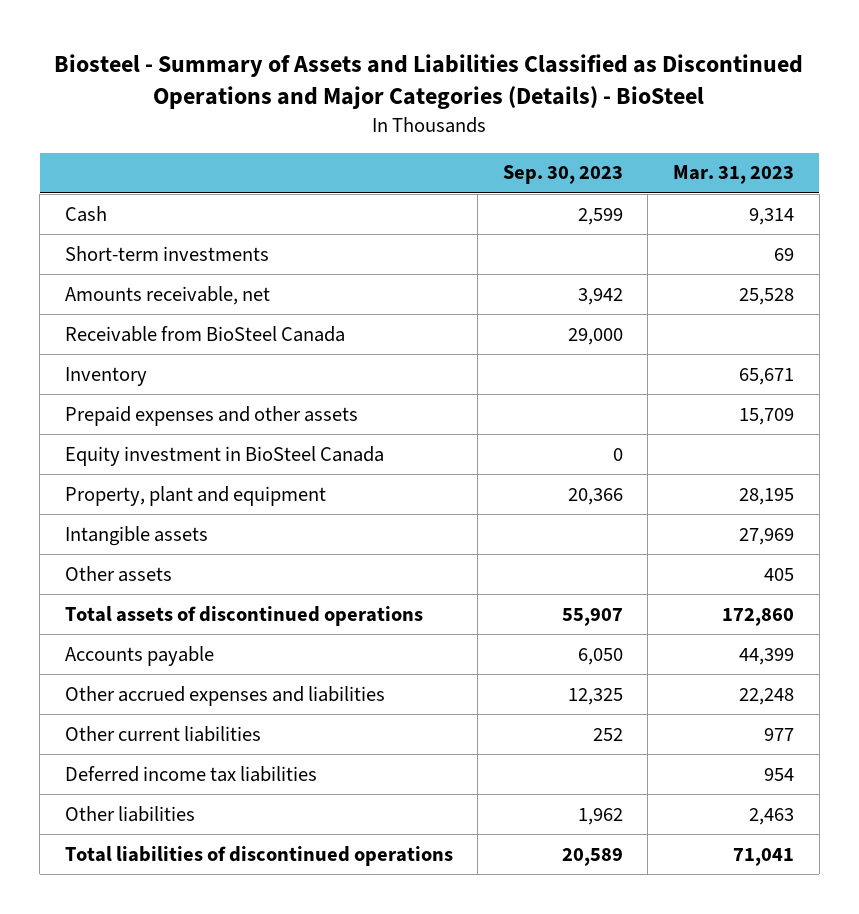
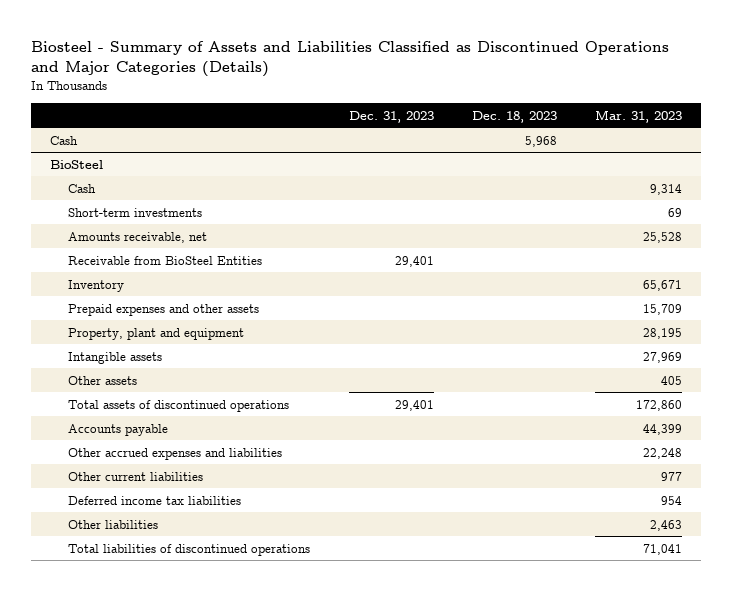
[54,53,804,109] Biosteel - Summary of Assets and Liabilities Classified as Discontinued Operations and Major Categories (Details) - BioSteel -> [30,40,669,78] Biosteel - Summary of Assets and Liabilities Classified as Discontinued Operations and Major Categories (Details)
[502,165,623,185] Sep. 30, 2023 -> none
none -> [348,110,434,123] Dec. 31, 2023
none -> [471,110,557,123] Dec. 18, 2023
none -> [49,135,78,145] Cash
none -> [49,159,103,169] BioSteel
[64,325,345,342] Receivable from BioSteel Canada -> [68,255,263,265] Receivable from BioSteel Entities
[64,445,384,466] Equity investment in BioSteel Canada -> none

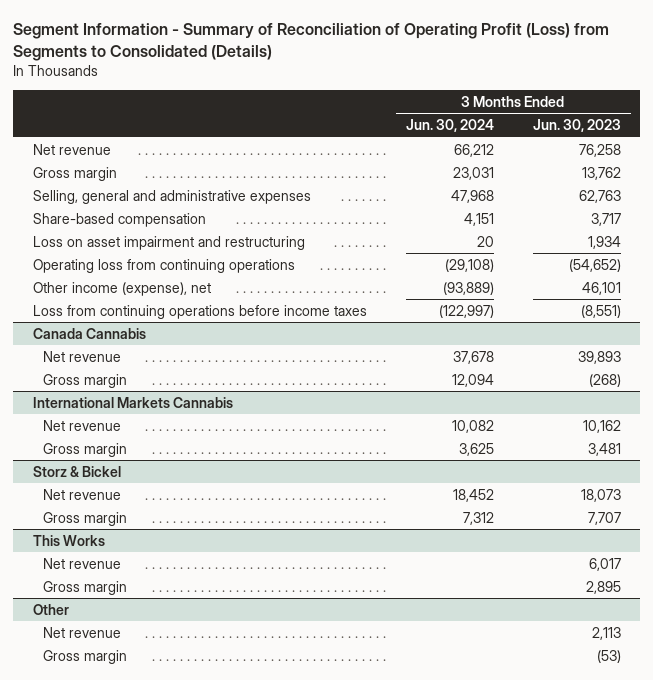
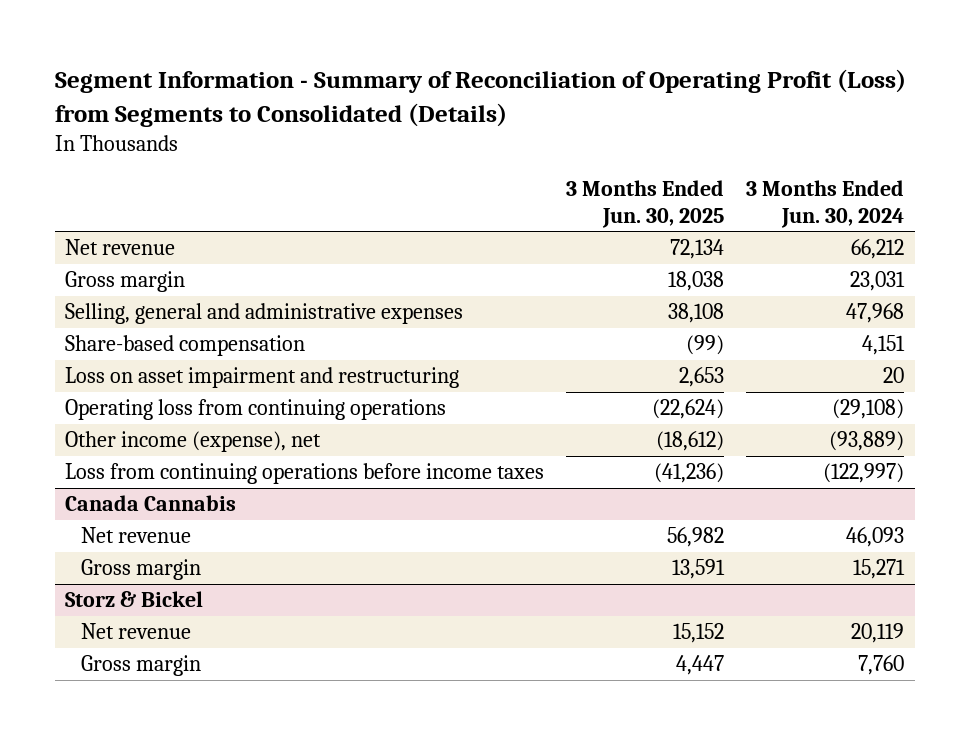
[532,119,621,133] Jun. 30, 2023 -> none
none -> [566,180,725,228] 3 Months Ended Jun. 30, 2025
[32,396,233,408] International Markets Cannabis -> none
[42,419,121,431] Net revenue -> none
[42,442,127,457] Gross margin -> none
[452,350,494,364] 37,678 -> [845,527,904,548] 46,093
[451,373,494,387] 12,094 -> [852,559,905,580] 15,271
[32,534,105,546] This Works -> none
[42,557,121,569] Net revenue -> none
[42,580,127,595] Gross margin -> none
[32,603,69,615] Other -> none
[42,626,121,638] Net revenue -> none
[42,649,127,664] Gross margin -> none
[452,488,494,502] 18,452 -> [850,623,904,644] 20,119
[462,511,494,525] 7,312 -> [857,655,904,676] 7,760

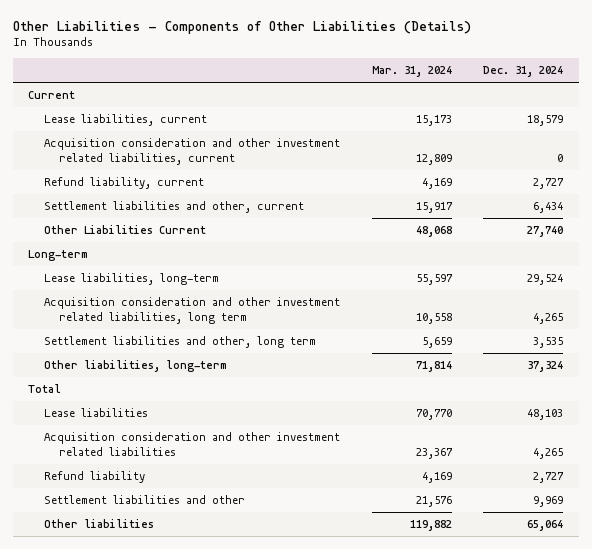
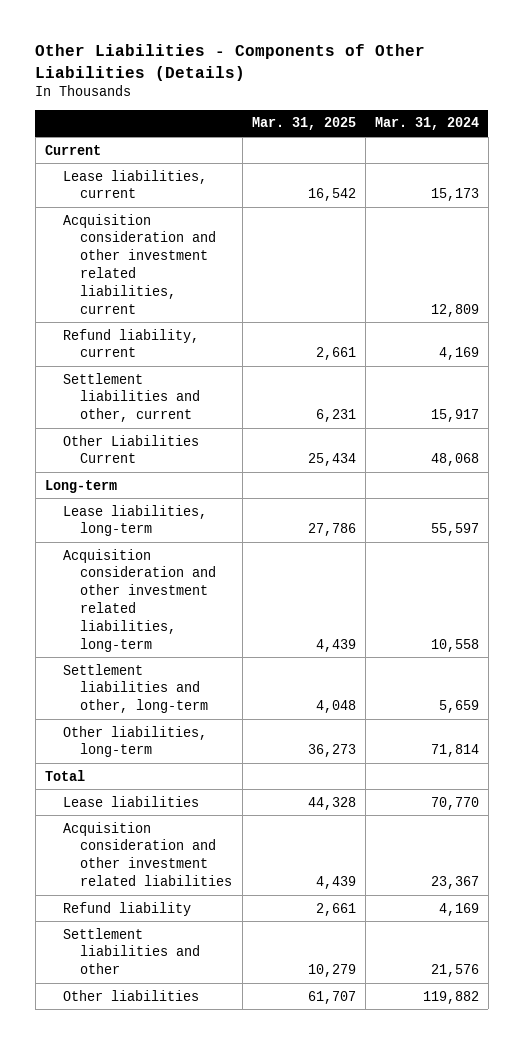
[483,66,564,78] Dec. 31, 2024 -> none
none -> [251,117,356,131] Mar. 31, 2025
[43,296,340,325] Acquisition consideration and other investment related liabilities, long term -> [62,548,217,652] Acquisition consideration and other investment related liabilities, long-term
[43,335,316,348] Settlement liabilities and other, long term -> [62,663,209,714] Settlement liabilities and other, long-term

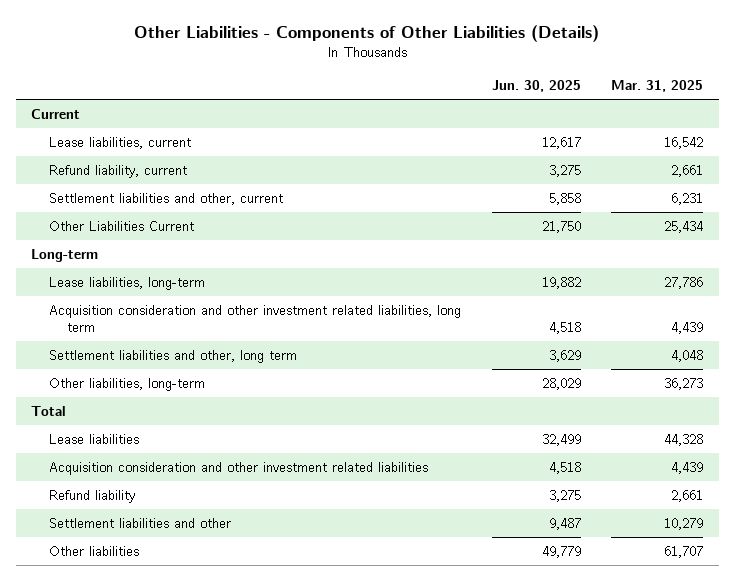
[374,117,479,131] Mar. 31, 2024 -> none
none -> [491,80,581,93] Jun. 30, 2025
[62,213,217,314] Acquisition consideration and other investment related liabilities, current -> none
[62,548,217,652] Acquisition consideration and other investment related liabilities, long-term -> [49,304,462,332] Acquisition consideration and other investment related liabilities, long term
[62,663,209,714] Settlement liabilities and other, long-term -> [49,349,298,363] Settlement liabilities and other, long term

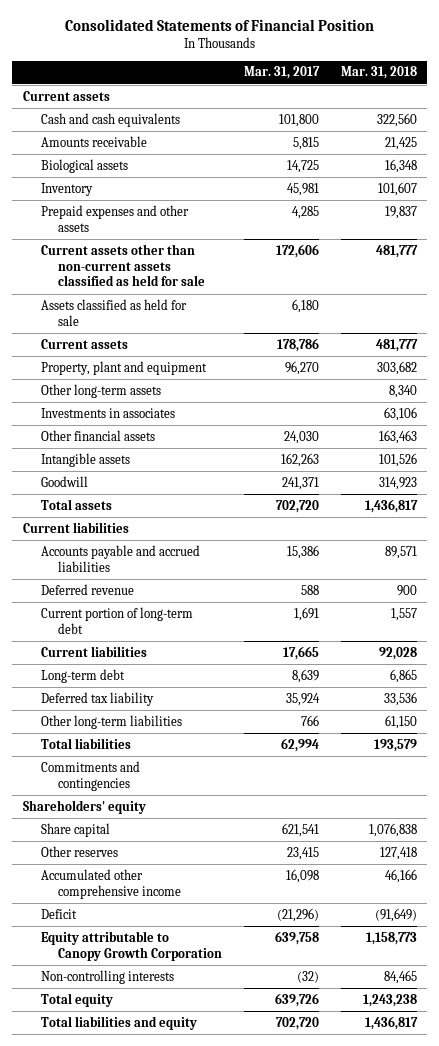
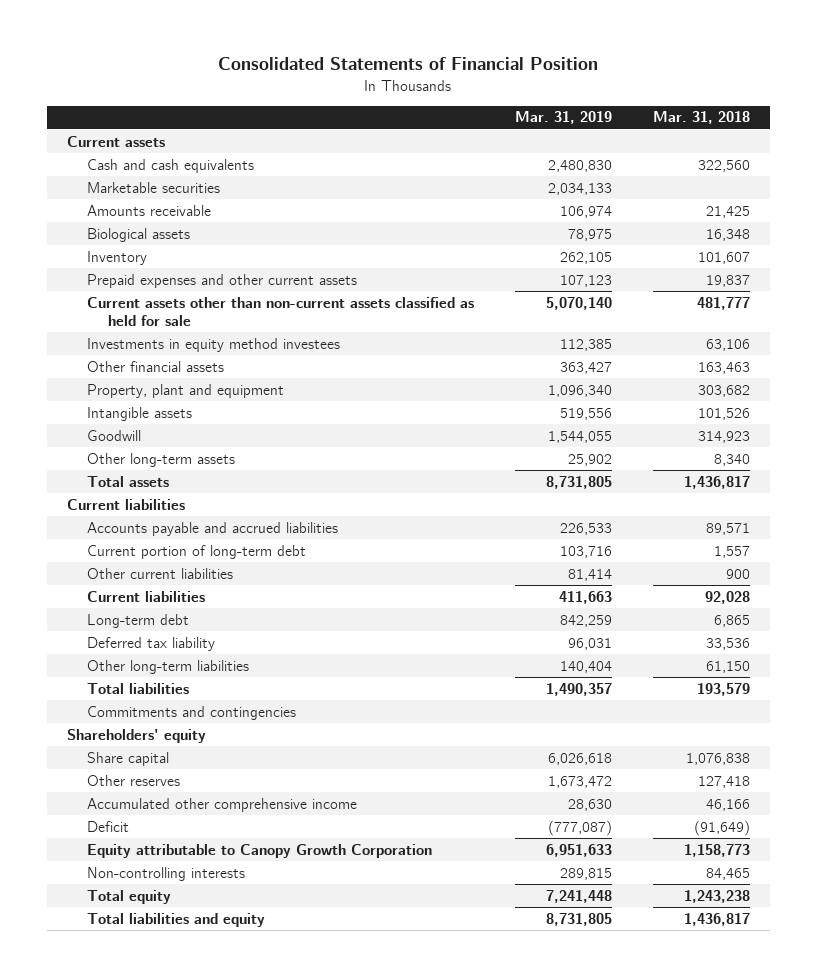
[244,66,321,80] Mar. 31, 2017 -> none
none -> [515,111,613,125] Mar. 31, 2019
none -> [87,181,221,193] Marketable securities
[40,204,189,232] Prepaid expenses and other assets -> [87,273,358,288] Prepaid expenses and other current assets
[40,298,187,326] Assets classified as held for sale -> none
[40,338,128,349] Current assets -> none
[40,407,175,418] Investments in associates -> [87,337,341,352] Investments in equity method investees
[40,360,207,375] Property, plant and equipment -> [87,383,285,398] Property, plant and equipment
[40,383,161,398] Other long-term assets -> [87,452,236,467] Other long-term assets
[40,583,134,595] Deferred revenue -> none
none -> [87,567,234,579] Other current liabilities

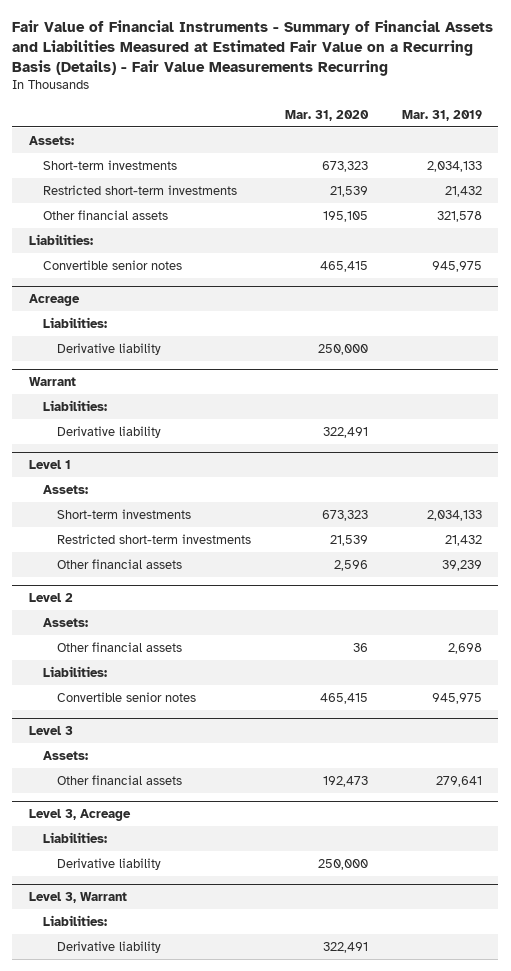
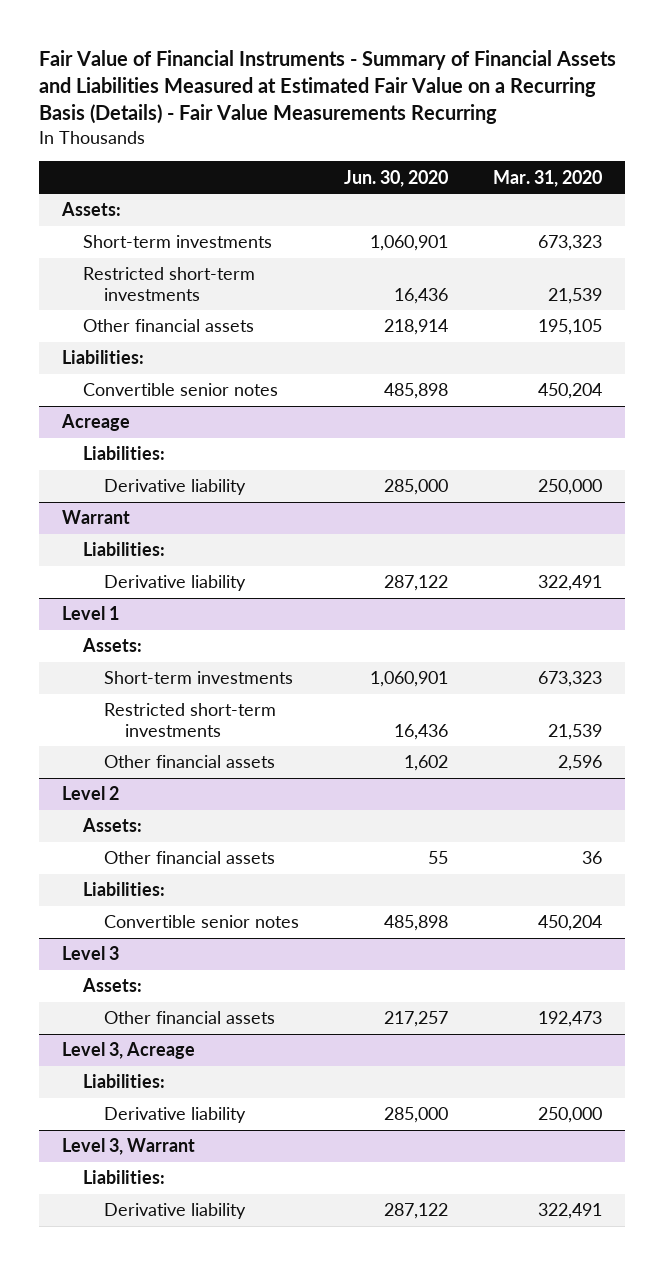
[401,109,482,121] Mar. 31, 2019 -> none
none -> [343,169,448,187] Jun. 30, 2020
[319,260,368,272] 465,415 -> [538,383,603,400] 450,204
[319,692,368,704] 465,415 -> [538,915,603,932] 450,204

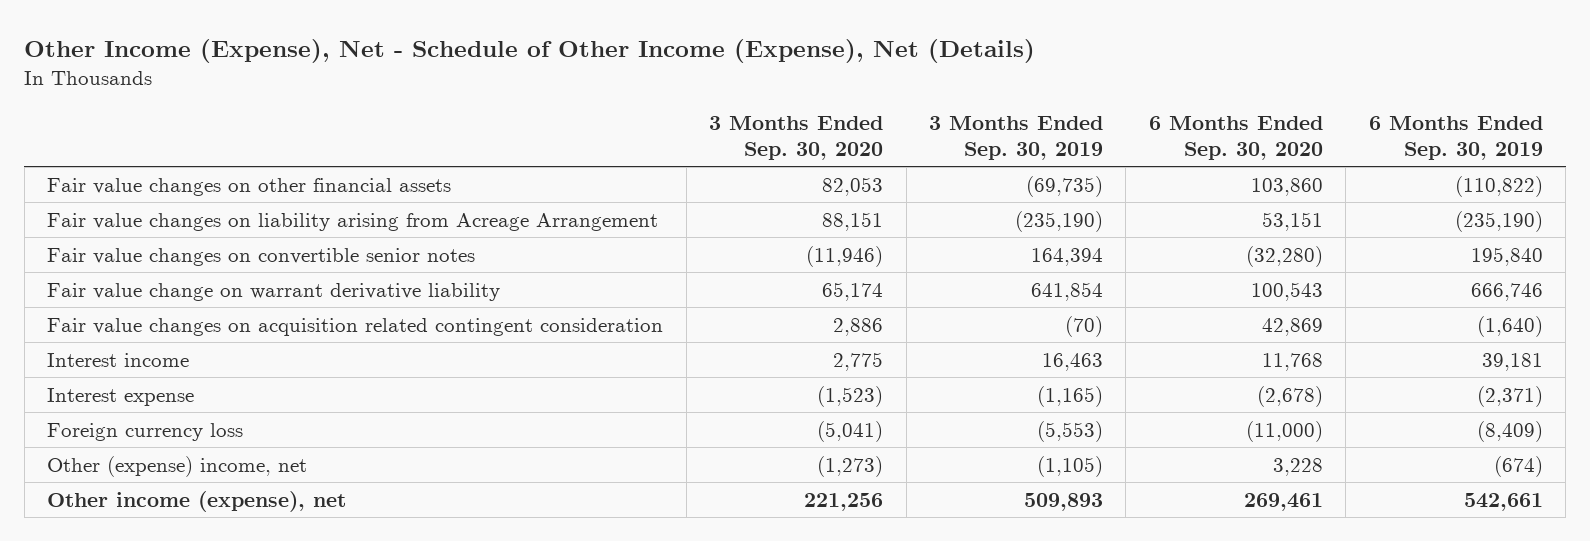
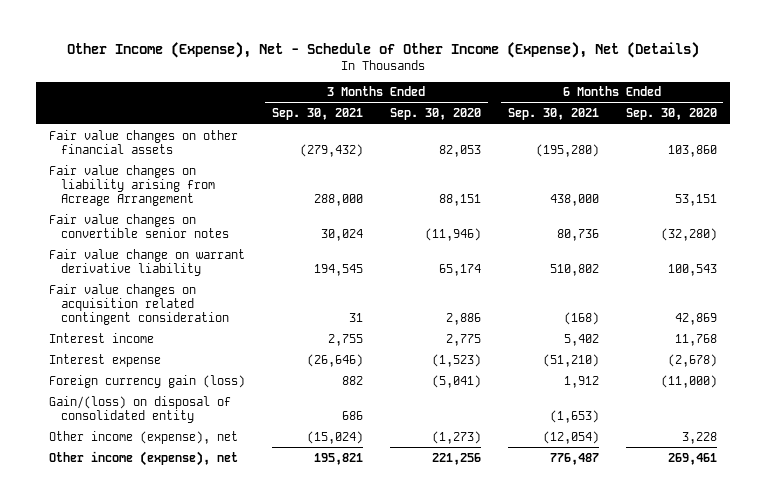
[928,116,1103,160] 3 Months Ended Sep. 30, 2019 -> none
[1368,116,1543,160] 6 Months Ended Sep. 30, 2019 -> none
none -> [271,108,363,121] Sep. 30, 2021
none -> [507,108,599,121] Sep. 30, 2021
[47,422,244,441] Foreign currency loss -> [49,374,246,388] Foreign currency gain (loss)
none -> [49,395,232,423] Gain/(loss) on disposal of consolidated entity
[47,455,308,477] Other (expense) income, net -> [49,430,239,444] Other income (expense), net

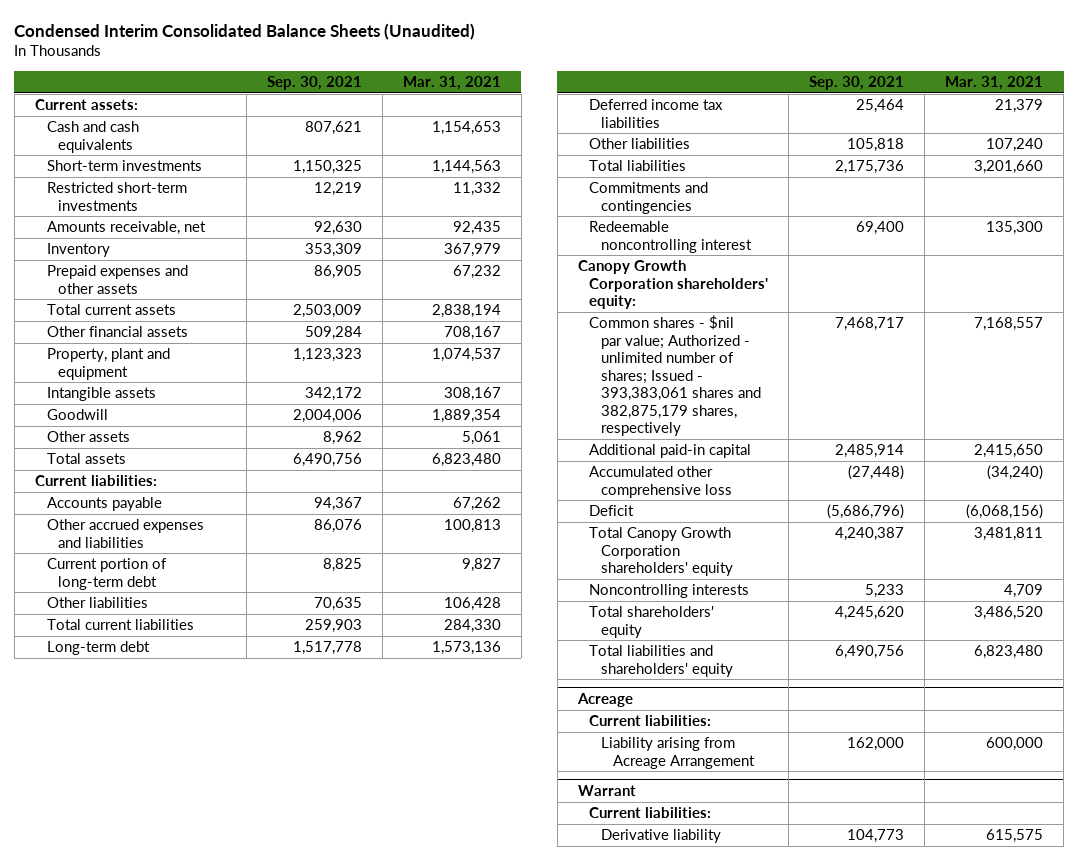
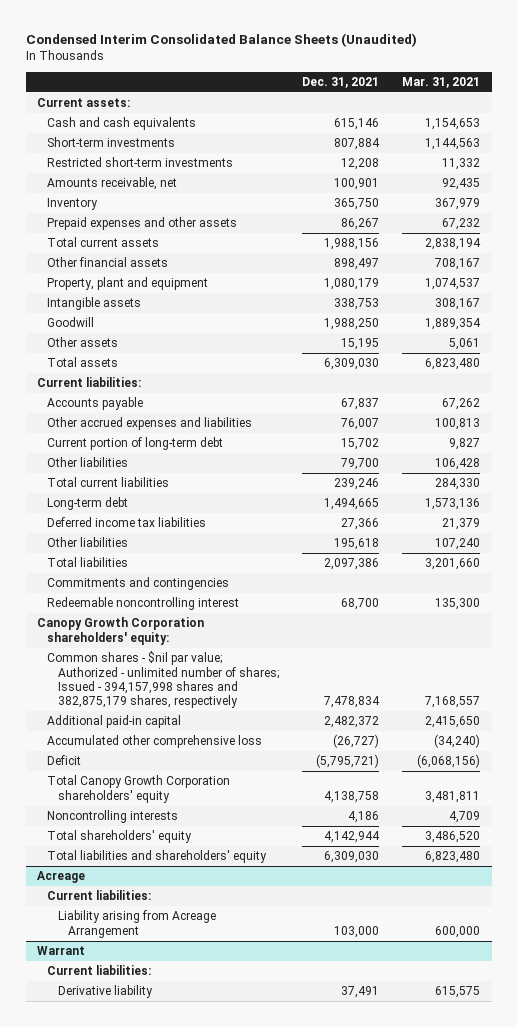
[266,75,362,90] Sep. 30, 2021 -> none
none -> [301,77,379,89] Dec. 31, 2021
[589,315,762,437] Common shares - $nil par value; Authorized - unlimited number of shares; Issued - 393,383,061 shares and 382,875,179 shares, respectively -> [47,651,279,709] Common shares - $nil par value; Authorized - unlimited number of shares; Issued - 394,157,998 shares and 382,875,179 shares, respectively

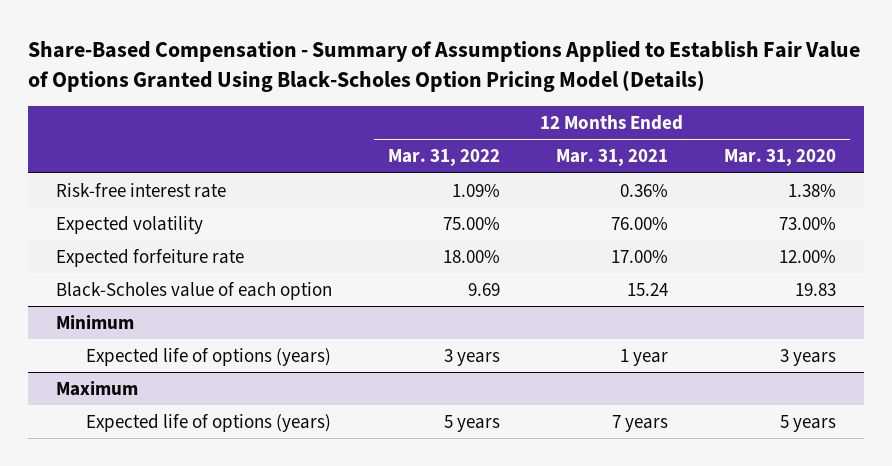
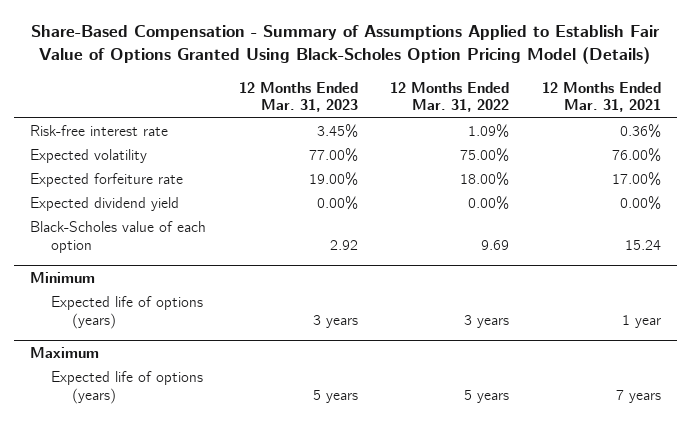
[723,149,836,167] Mar. 31, 2020 -> none
none -> [238,81,358,113] 12 Months Ended Mar. 31, 2023
none -> [30,197,180,212] Expected dividend yield

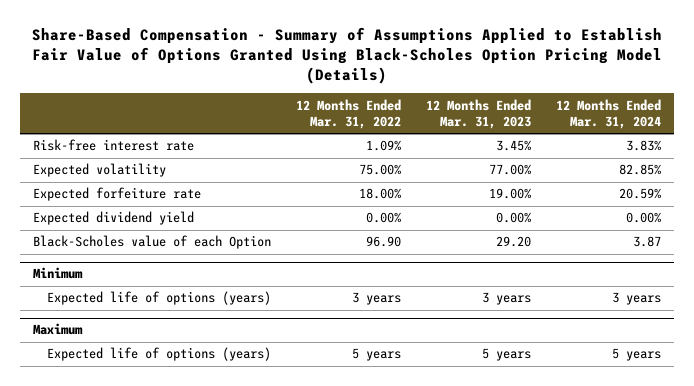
[541,81,661,113] 12 Months Ended Mar. 31, 2021 -> none
none -> [556,98,662,129] 12 Months Ended Mar. 31, 2024
[30,221,207,254] Black-Scholes value of each option -> [32,235,271,250] Black-Scholes value of each Option
[329,240,358,251] 2.92 -> [496,236,532,248] 29.20
[481,240,510,251] 9.69 -> [365,236,401,248] 96.90

